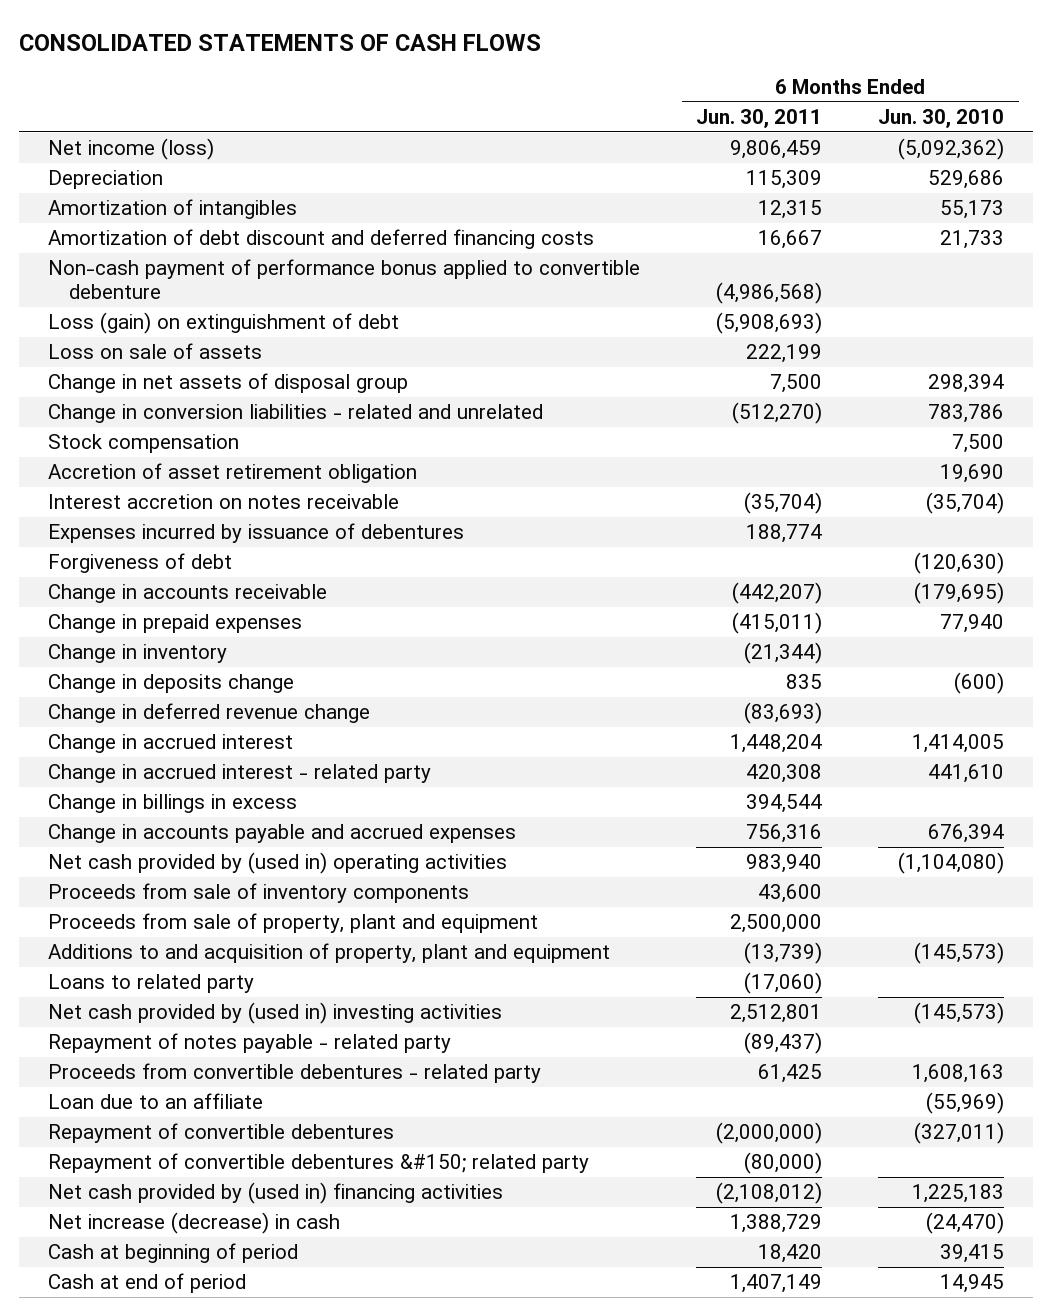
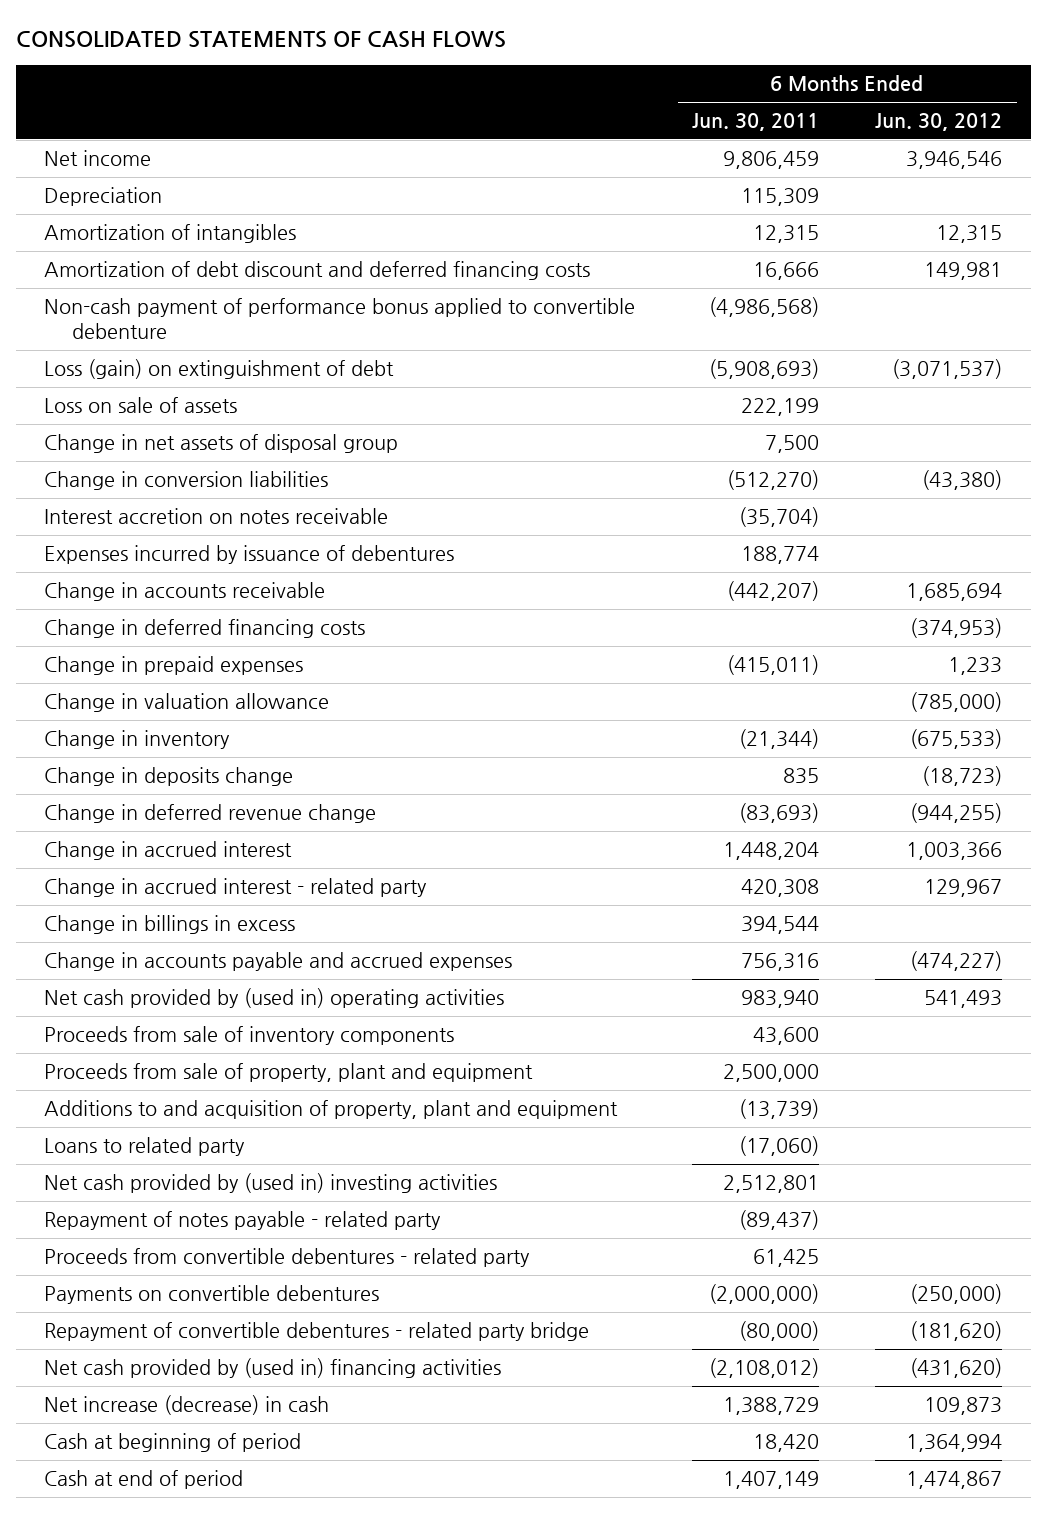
[878,109,1005,129] Jun. 30, 2010 -> none
none -> [875,113,1003,132] Jun. 30, 2012
[47,138,214,161] Net income (loss) -> [44,150,152,167] Net income
[758,230,823,250] 16,667 -> [752,262,819,281] 16,666
[47,434,239,454] Stock compensation -> none
[47,463,417,484] Accretion of asset retirement obligation -> none
[47,404,543,424] Change in conversion liabilities - related and unrelated -> [44,471,329,491] Change in conversion liabilities
[47,553,232,574] Forgiveness of debt -> none
none -> [44,619,366,639] Change in deferred financing costs
none -> [44,693,330,713] Change in valuation allowance
[47,1093,263,1110] Loan due to an affiliate -> none
[47,1123,394,1144] Repayment of convertible debentures -> none
none -> [44,1285,380,1305] Payments on convertible debentures
[47,1153,589,1174] Repayment of convertible debentures &#150; related party -> [44,1322,590,1342] Repayment of convertible debentures - related party bridge

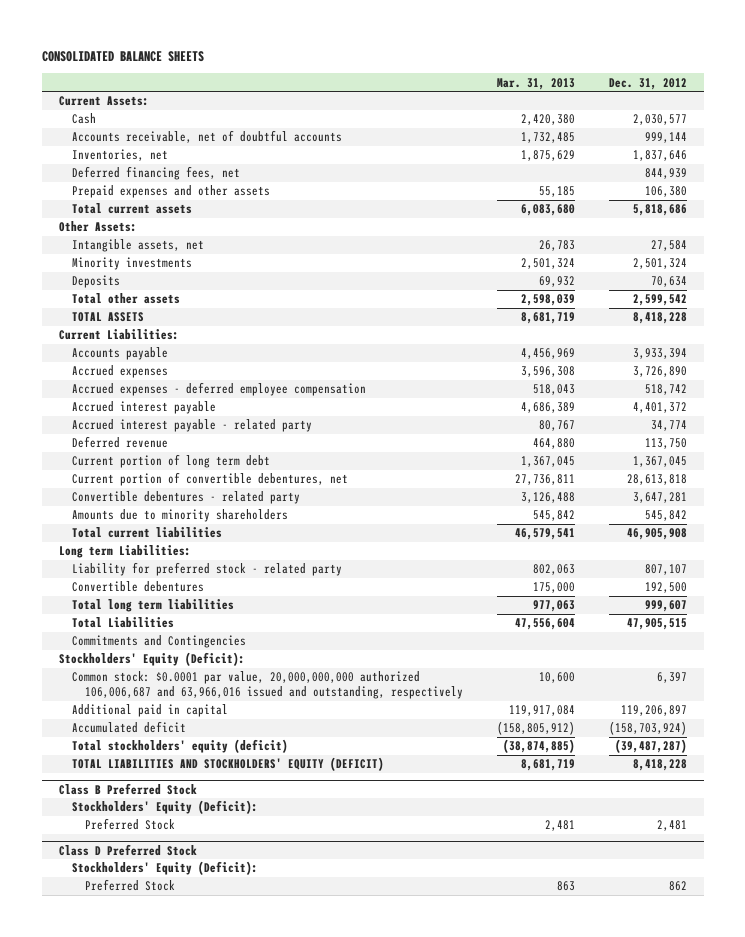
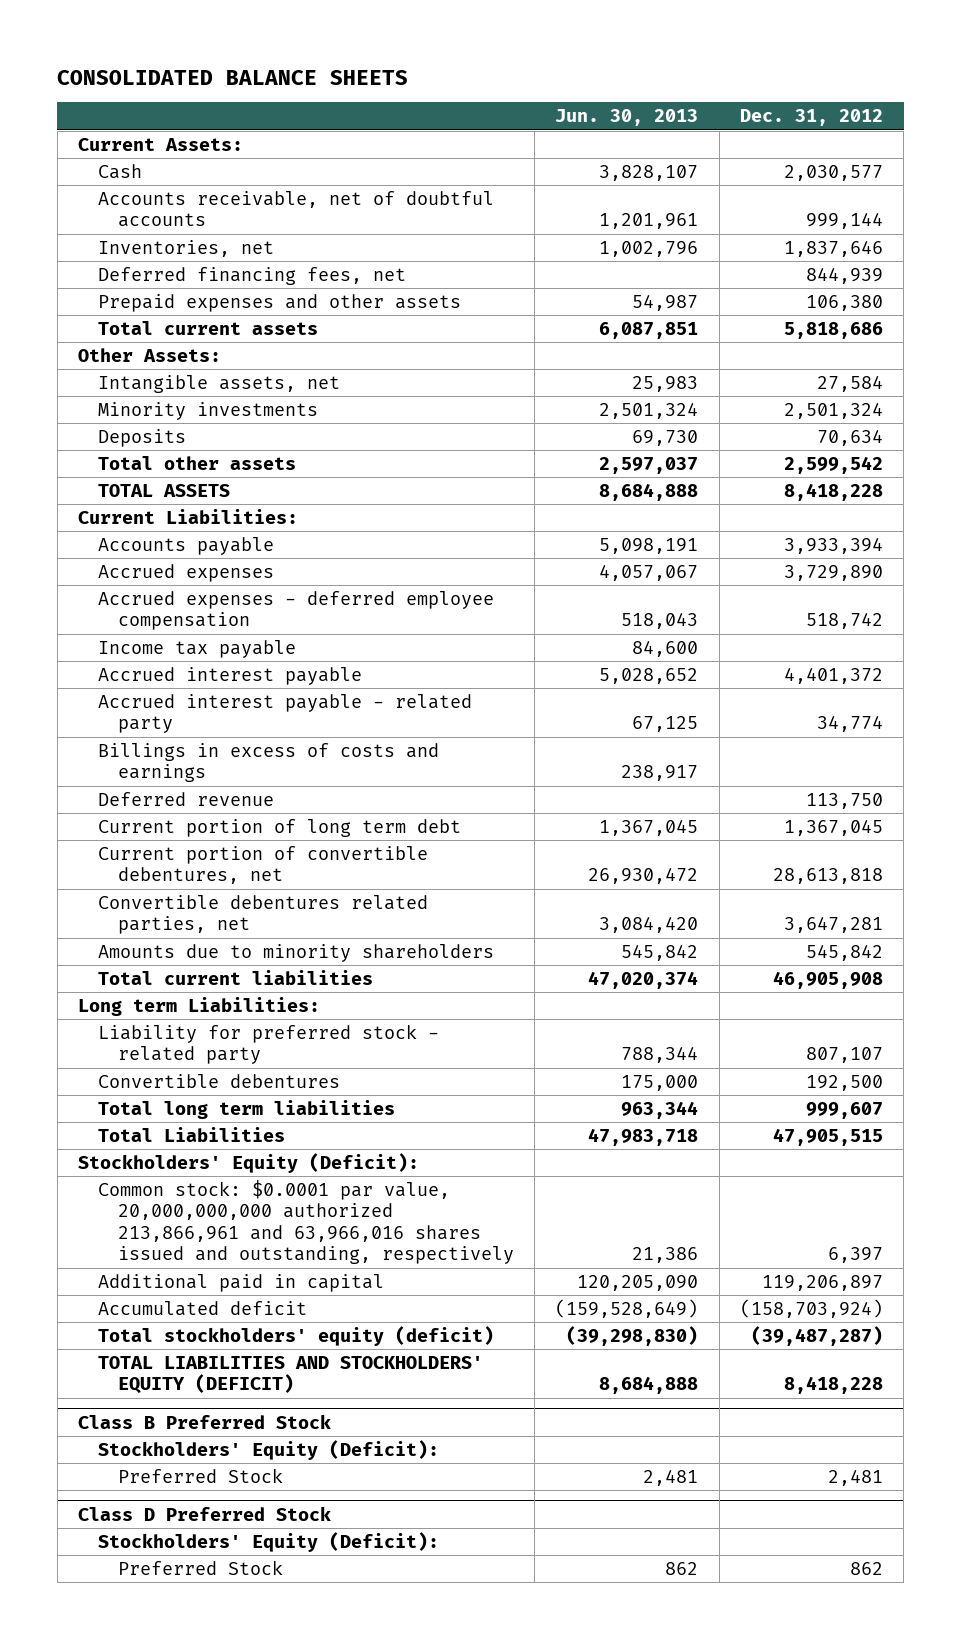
[497,77,576,90] Mar. 31, 2013 -> none
none -> [555,109,699,127] Jun. 30, 2013
[632,366,687,378] 3,726,890 -> [783,564,883,581] 3,729,890
none -> [97,639,296,658] Income tax payable
none -> [97,742,439,783] Billings in excess of costs and earnings
[72,491,301,505] Convertible debentures - related party -> [97,894,428,935] Convertible debentures related parties, net
[72,635,247,649] Commitments and Contingencies -> none
[72,671,464,699] Common stock: $0.0001 par value, 20,000,000,000 authorized 106,006,687 and 63,966,016 issued and outstanding, respectively -> [97,1179,514,1264] Common stock: $0.0001 par value, 20,000,000,000 authorized 213,866,961 and 63,966,016 shares issued and outstanding, respectively

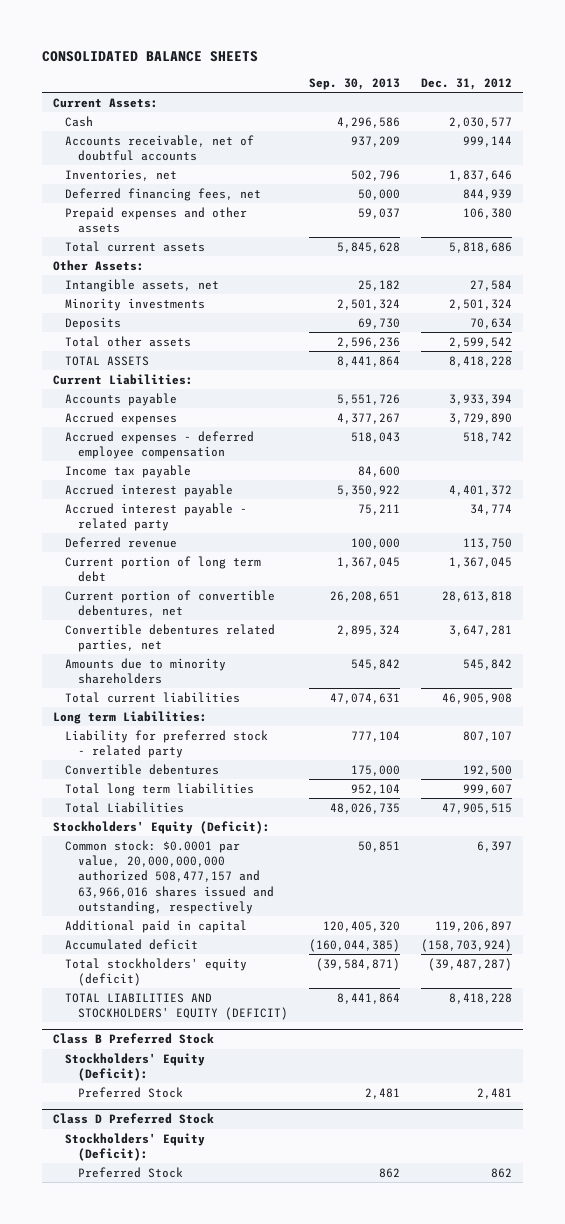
[555,109,699,127] Jun. 30, 2013 -> none
none -> [309,78,401,91] Sep. 30, 2013
[97,742,439,783] Billings in excess of costs and earnings -> none
[97,1179,514,1264] Common stock: $0.0001 par value, 20,000,000,000 authorized 213,866,961 and 63,966,016 shares issued and outstanding, respectively -> [65,839,274,914] Common stock: $0.0001 par value, 20,000,000,000 authorized 508,477,157 and 63,966,016 shares issued and outstanding, respectively

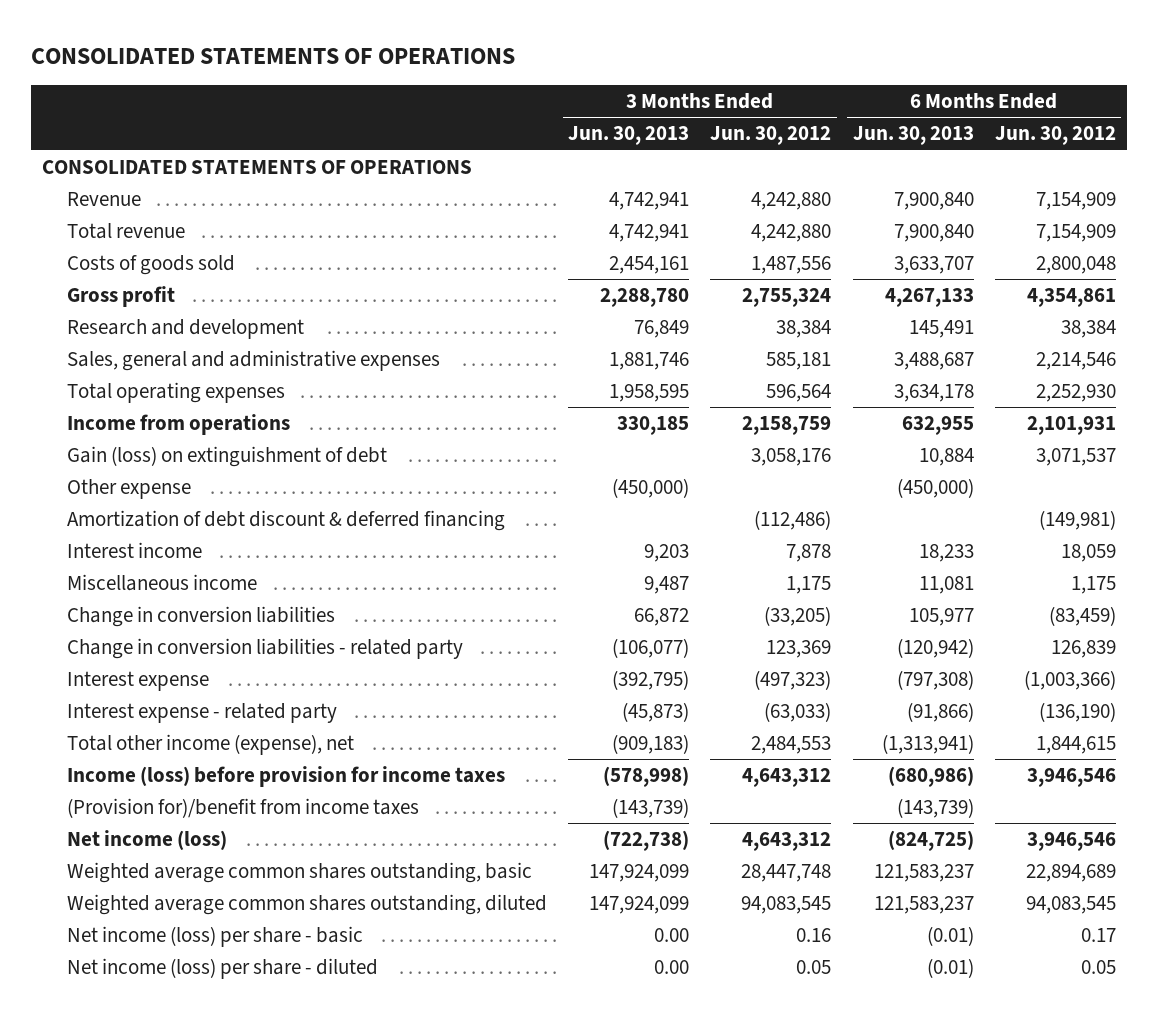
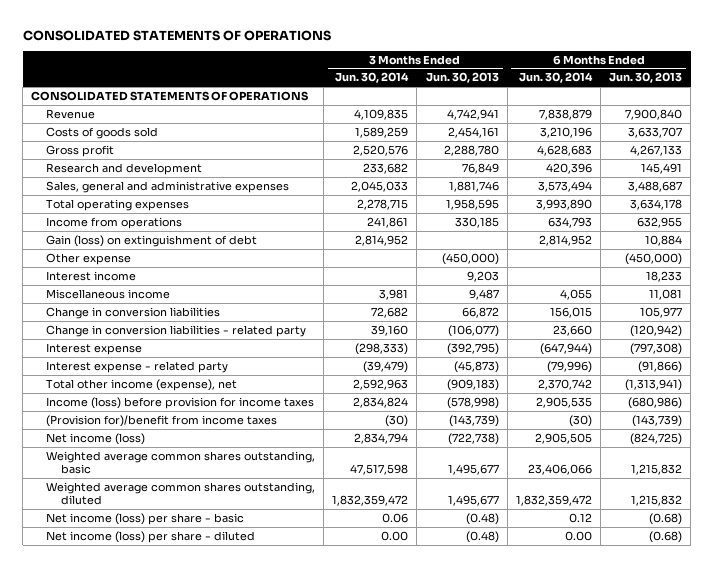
[710,126,832,146] Jun. 30, 2012 -> none
[994,126,1116,146] Jun. 30, 2012 -> none
none -> [335,72,410,84] Jun. 30, 2014
none -> [518,72,593,84] Jun. 30, 2014
[66,223,185,240] Total revenue -> none
[66,510,505,532] Amortization of debt discount & deferred financing -> none
[589,864,690,883] 147,924,099 -> [447,464,499,476] 1,495,677
[873,864,974,883] 121,583,237 -> [630,464,682,476] 1,215,832
[589,896,690,915] 147,924,099 -> [447,495,499,507] 1,495,677
[873,896,974,915] 121,583,237 -> [630,495,682,507] 1,215,832
[654,928,690,943] 0.00 -> [465,512,499,525] (0.48)
[926,926,974,947] (0.01) -> [648,512,682,525] (0.68)
[654,960,690,975] 0.00 -> [465,530,499,543] (0.48)
[926,958,974,979] (0.01) -> [648,530,682,543] (0.68)

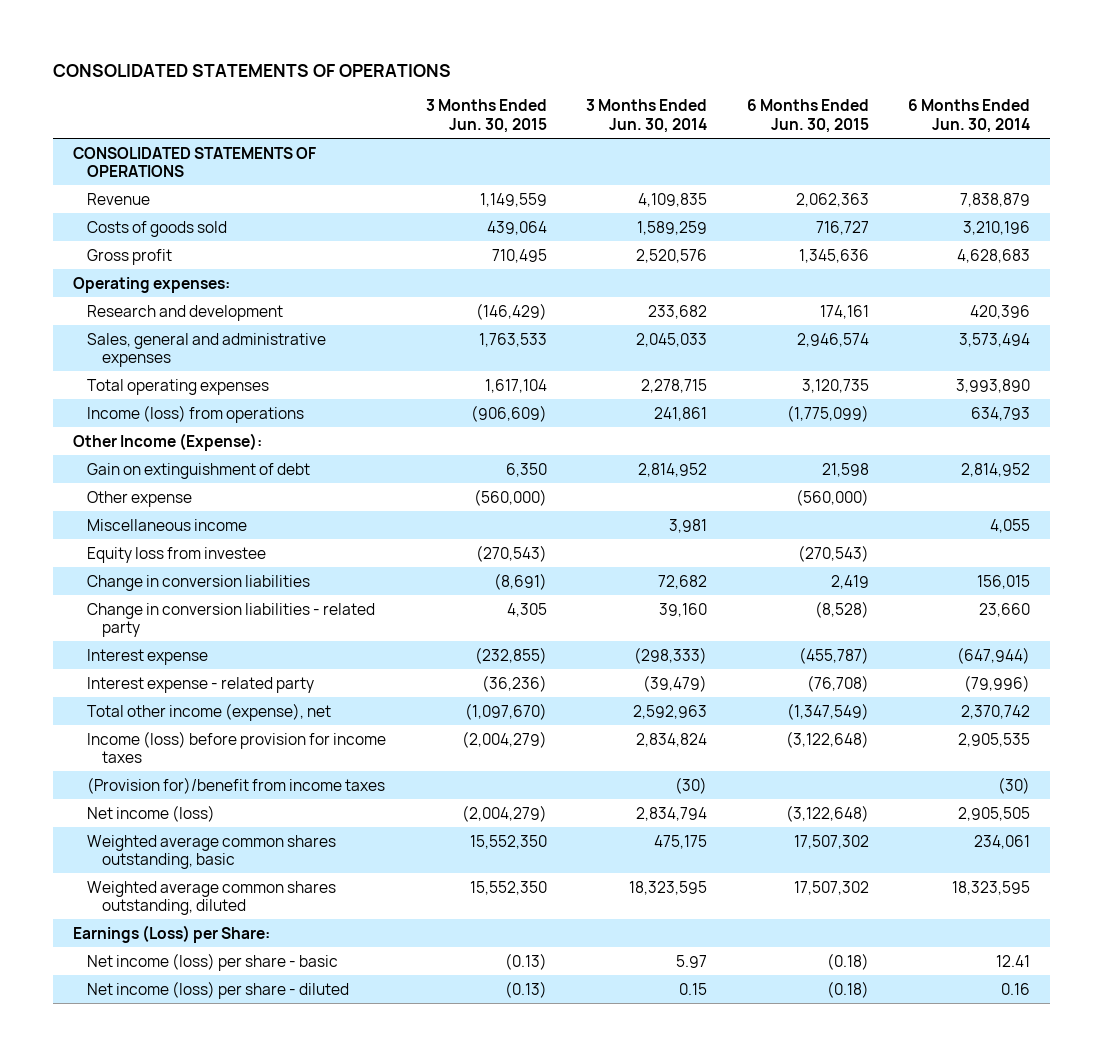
[425,72,499,84] Jun. 30, 2013 -> none
[608,72,682,84] Jun. 30, 2013 -> none
none -> [425,99,547,133] 3 Months Ended Jun. 30, 2015
none -> [746,99,869,133] 6 Months Ended Jun. 30, 2015
none -> [72,276,230,293] Operating expenses:
[46,216,183,229] Income from operations -> [87,404,305,423] Income (loss) from operations
none -> [72,432,262,451] Other Income (Expense):
[46,234,258,247] Gain (loss) on extinguishment of debt -> [87,462,311,479] Gain on extinguishment of debt
[46,270,137,281] Interest income -> none
none -> [87,546,267,563] Equity loss from investee
[350,464,409,476] 47,517,598 -> [654,834,708,849] 475,175
[527,464,592,476] 23,406,066 -> [974,834,1031,849] 234,061
[332,495,409,507] 1,832,359,472 -> [629,880,708,895] 18,323,595
[515,495,592,507] 1,832,359,472 -> [952,880,1031,895] 18,323,595
none -> [72,924,270,943] Earnings (Loss) per Share:
[382,512,409,523] 0.06 -> [676,954,708,968] 5.97
[568,512,592,523] 0.12 -> [996,954,1031,967] 12.41
[381,530,409,541] 0.00 -> [679,982,708,995] 0.15
[564,530,592,541] 0.00 -> [1001,982,1031,995] 0.16

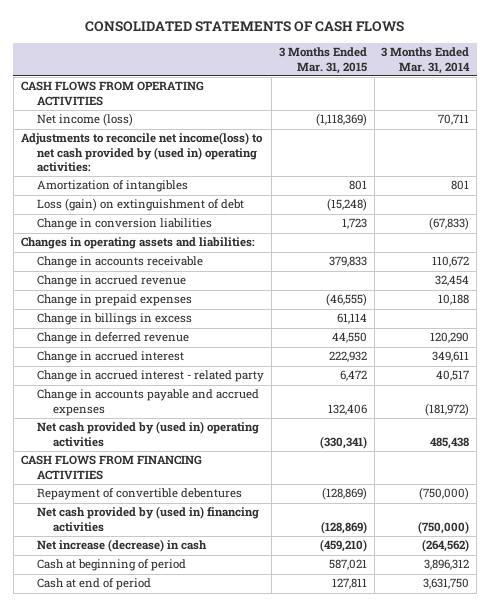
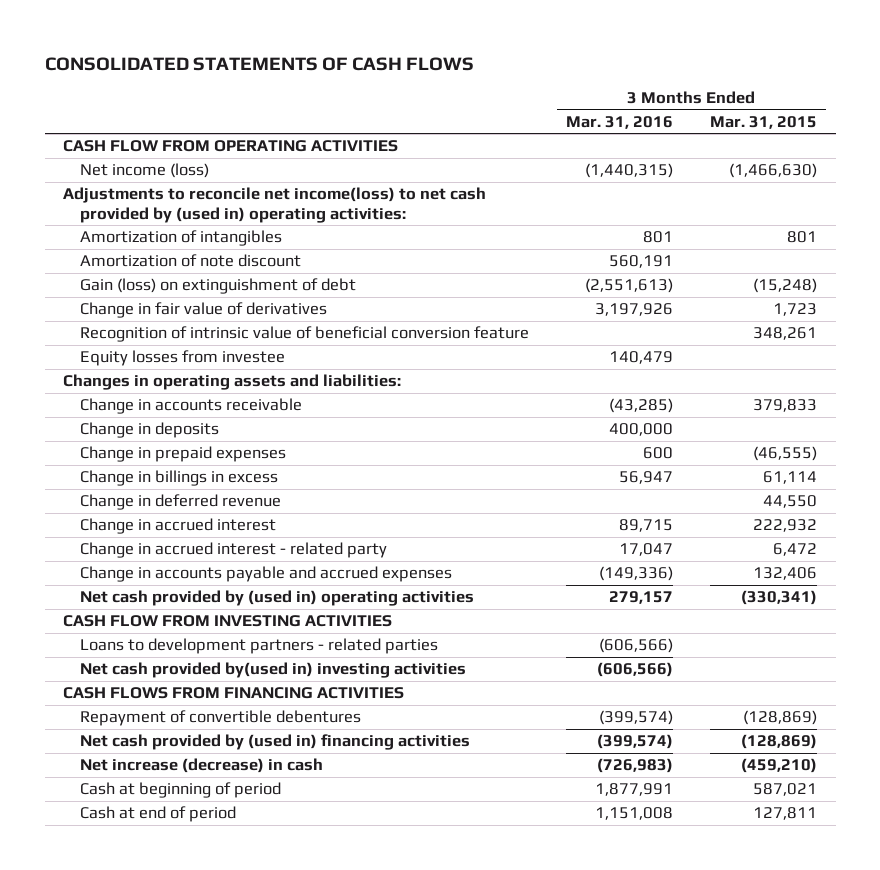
[381,47,471,74] 3 Months Ended Mar. 31, 2014 -> none
none -> [565,115,673,129] Mar. 31, 2016
[20,81,204,106] CASH FLOWS FROM OPERATING ACTIVITIES -> [63,140,399,153] CASH FLOW FROM OPERATING ACTIVITIES
[315,113,367,127] (1,118,369) -> [729,163,818,179] (1,466,630)
none -> [79,254,301,268] Amortization of note discount
[36,198,244,212] Loss (gain) on extinguishment of debt -> [79,278,356,295] Gain (loss) on extinguishment of debt
[36,218,212,231] Change in conversion liabilities -> [79,302,327,319] Change in fair value of derivatives
none -> [79,326,529,343] Recognition of intrinsic value of beneficial conversion feature
none -> [79,350,285,367] Equity losses from investee
[36,275,186,288] Change in accrued revenue -> none
none -> [79,422,219,439] Change in deposits
none -> [63,615,393,628] CASH FLOW FROM INVESTING ACTIVITIES
none -> [79,638,438,655] Loans to development partners - related parties
none -> [79,662,466,679] Net cash provided by(used in) investing activities

